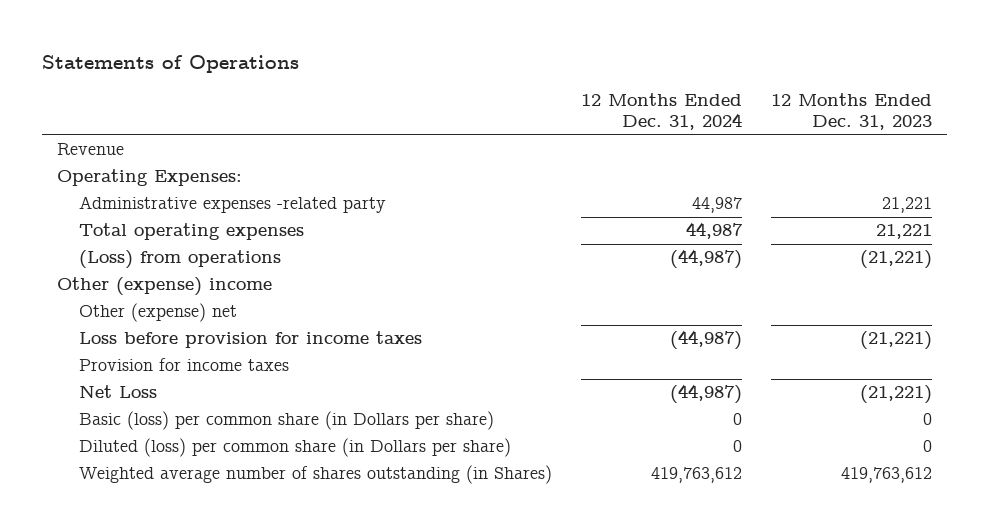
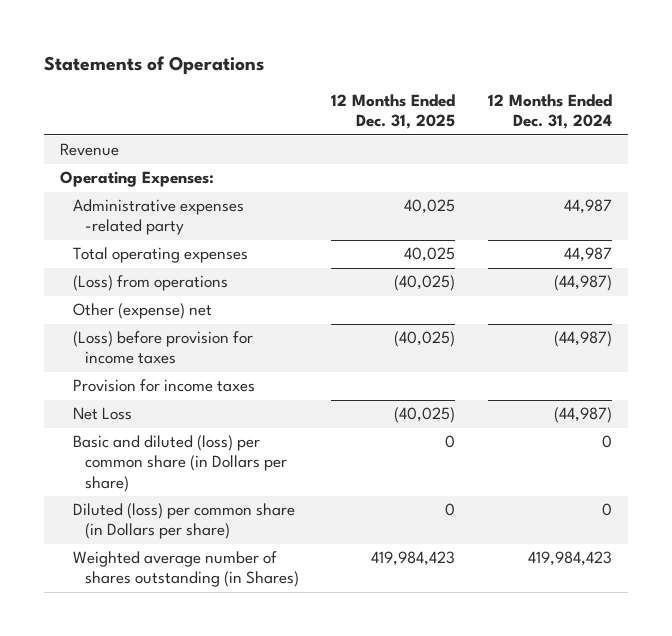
[771,92,933,131] 12 Months Ended Dec. 31, 2023 -> none
none -> [331,94,456,130] 12 Months Ended Dec. 31, 2025
[56,277,272,297] Other (expense) income -> none
[78,331,422,349] Loss before provision for income taxes -> [72,331,253,365] (Loss) before provision for income taxes
[78,411,494,431] Basic (loss) per common share (in Dollars per share) -> [72,435,287,492] Basic and diluted (loss) per common share (in Dollars per share)
[650,467,742,484] 419,763,612 -> [527,551,612,567] 419,984,423

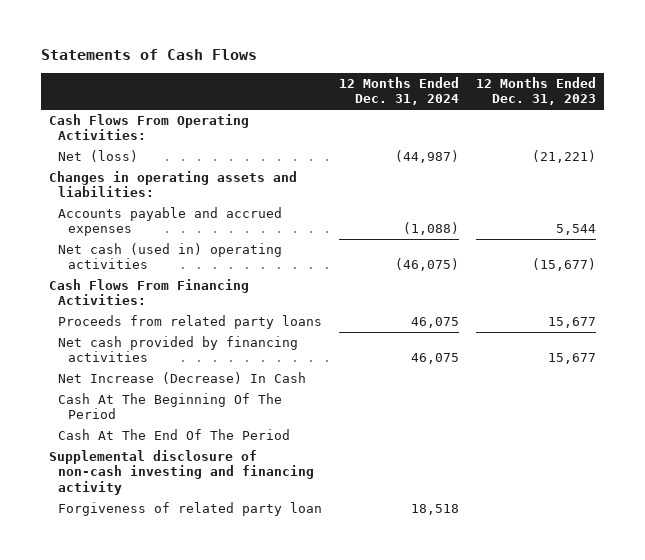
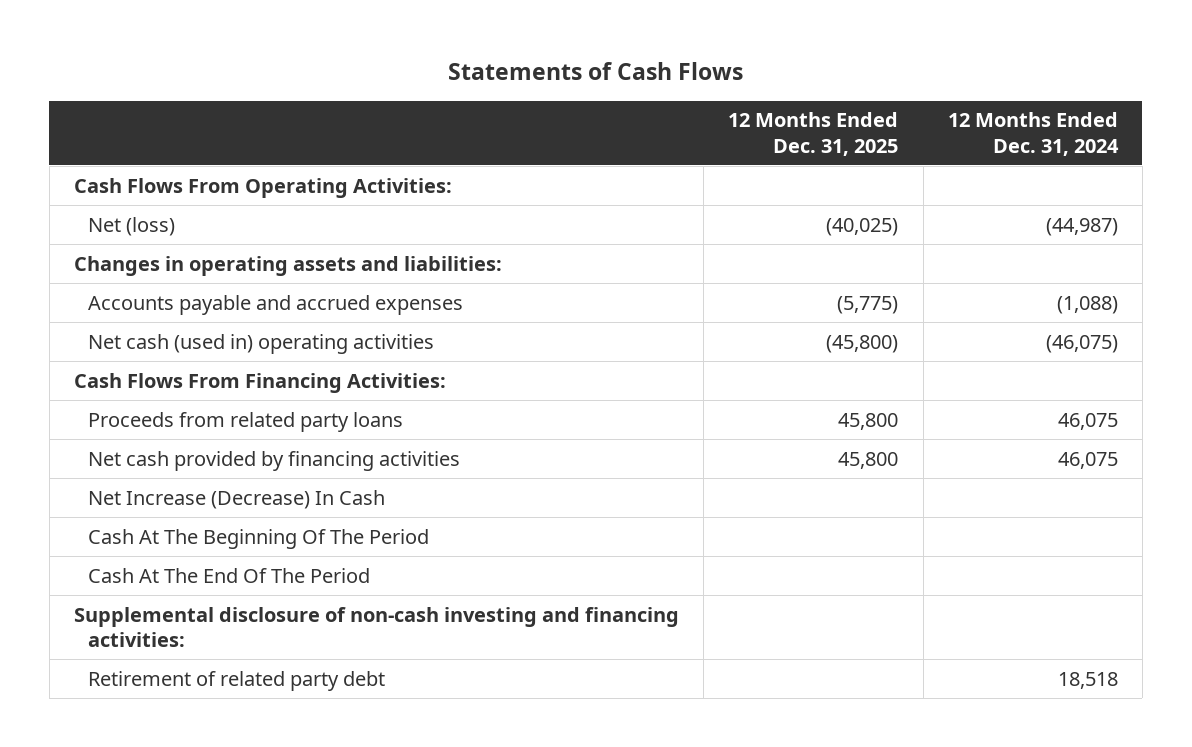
[475,76,596,106] 12 Months Ended Dec. 31, 2023 -> none
none -> [728,112,899,156] 12 Months Ended Dec. 31, 2025
[49,449,315,495] Supplemental disclosure of non-cash investing and financing activity -> [73,606,679,648] Supplemental disclosure of non-cash investing and financing activities:
[58,501,323,516] Forgiveness of related party loan -> [88,670,386,691] Retirement of related party debt

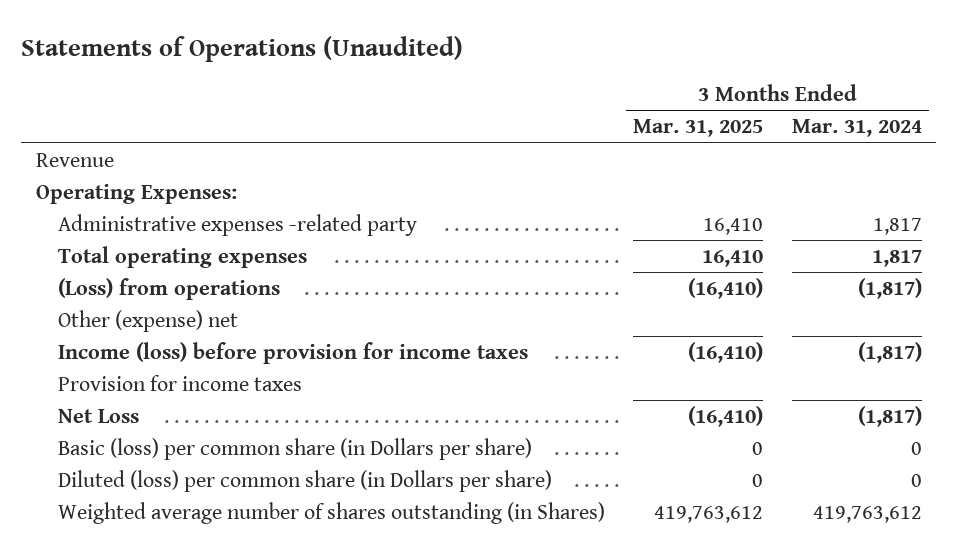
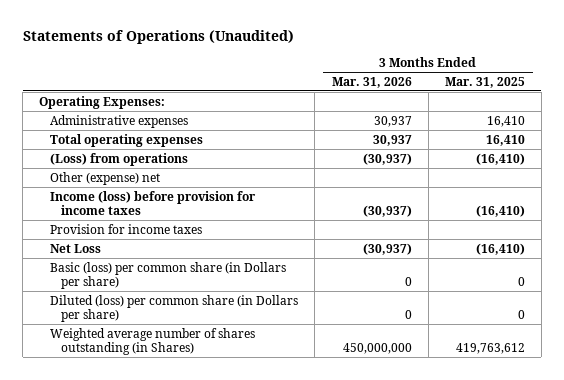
[791,119,922,138] Mar. 31, 2024 -> none
none -> [331,76,412,88] Mar. 31, 2026
[35,153,114,168] Revenue -> none
[57,214,417,237] Administrative expenses -related party -> [50,114,189,128] Administrative expenses

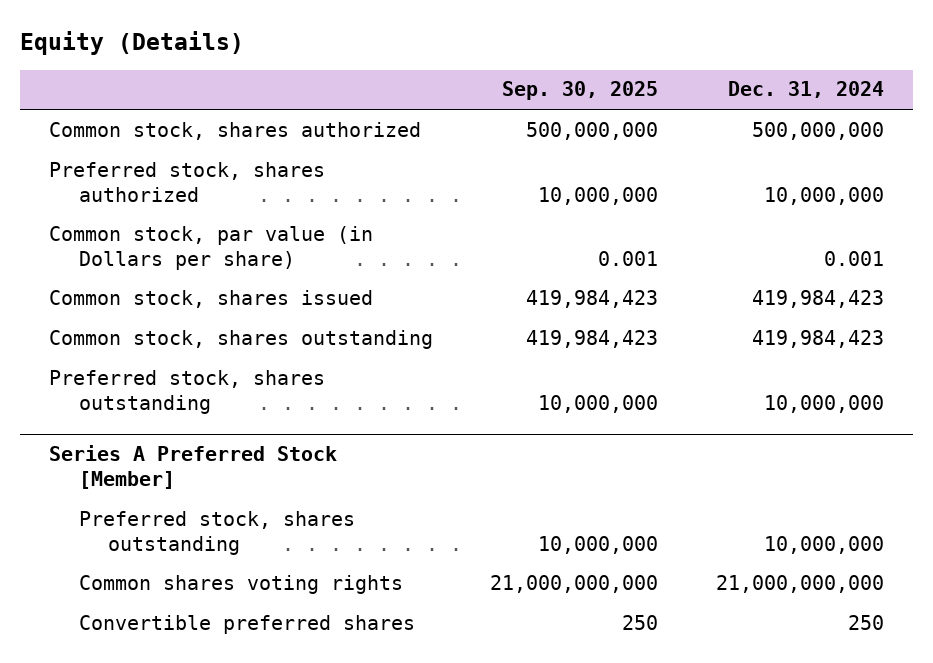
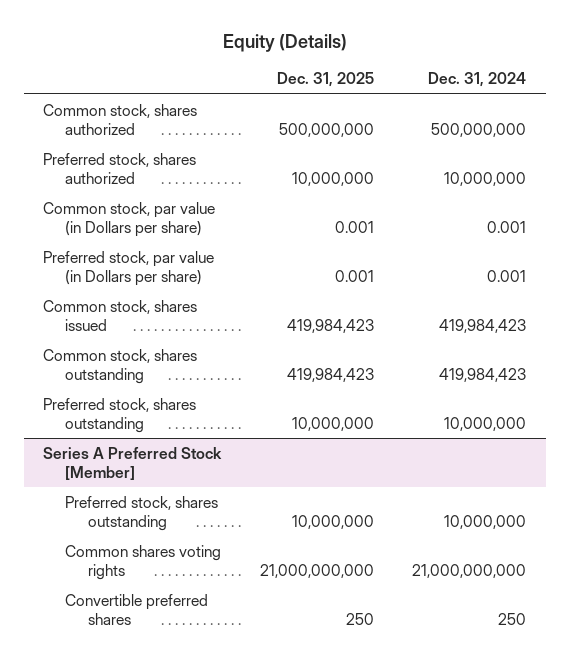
[502,81,659,101] Sep. 30, 2025 -> none
none -> [276,72,374,88] Dec. 31, 2025
none -> [42,251,214,286] Preferred stock, par value (in Dollars per share)

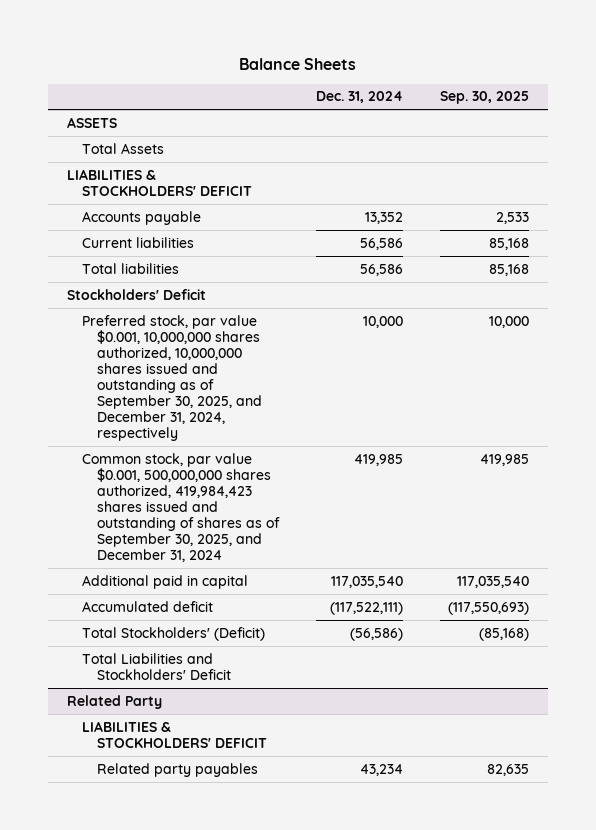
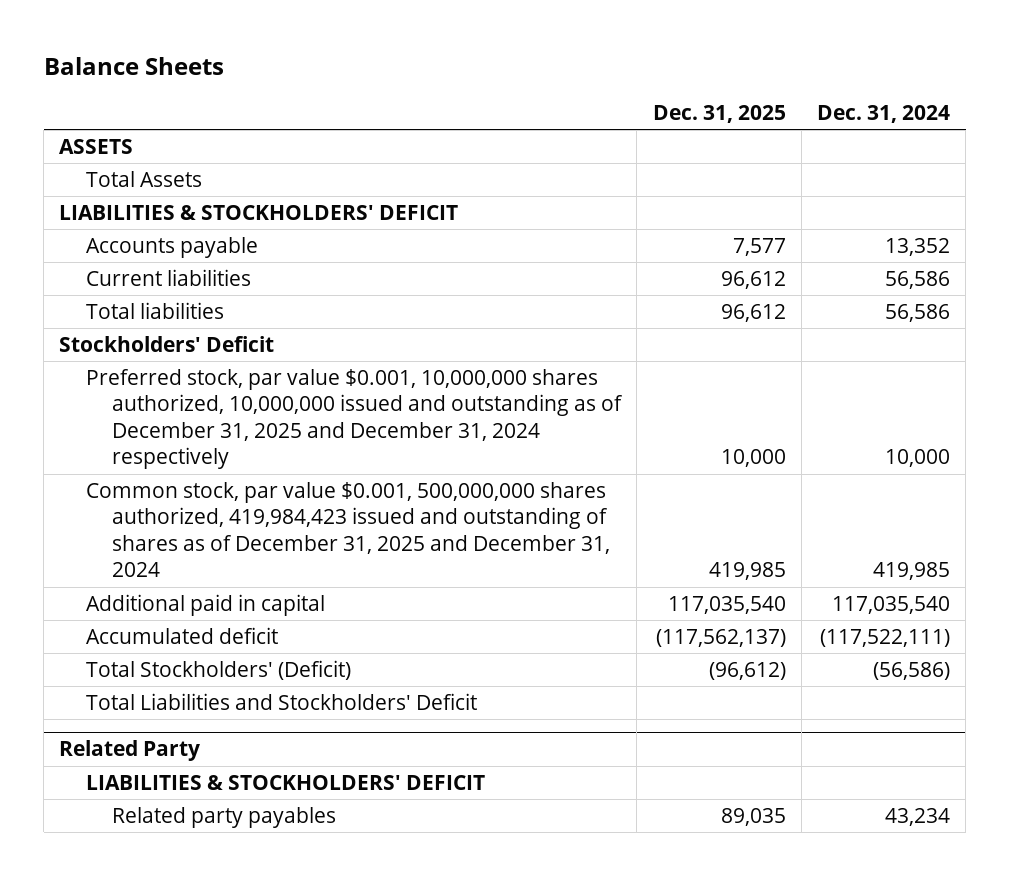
[440,91,530,105] Sep. 30, 2025 -> none
none -> [652,104,786,123] Dec. 31, 2025
[81,314,262,442] Preferred stock, par value $0.001, 10,000,000 shares authorized, 10,000,000 shares issued and outstanding as of September 30, 2025, and December 31, 2024, respectively -> [85,368,624,470] Preferred stock, par value $0.001, 10,000,000 shares authorized, 10,000,000 issued and outstanding as of December 31, 2025 and December 31, 2024 respectively
[81,452,280,563] Common stock, par value $0.001, 500,000,000 shares authorized, 419,984,423 shares issued and outstanding of shares as of September 30, 2025, and December 31, 2024 -> [85,481,611,578] Common stock, par value $0.001, 500,000,000 shares authorized, 419,984,423 issued and outstanding of shares as of December 31, 2025 and December 31, 2024

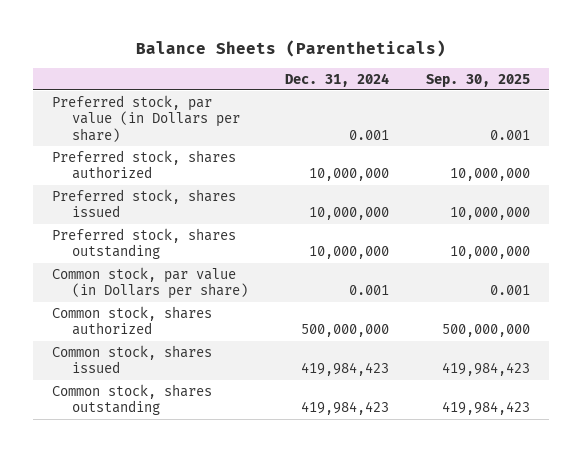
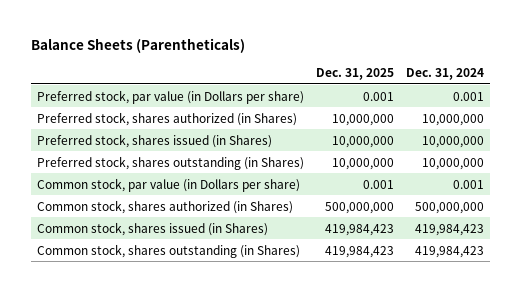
[425,73,530,87] Sep. 30, 2025 -> none
none -> [316,67,395,80] Dec. 31, 2025
[51,149,236,180] Preferred stock, shares authorized -> [37,111,298,126] Preferred stock, shares authorized (in Shares)
[51,188,236,218] Preferred stock, shares issued -> [37,133,273,148] Preferred stock, shares issued (in Shares)
[51,227,236,260] Preferred stock, shares outstanding -> [37,155,305,170] Preferred stock, shares outstanding (in Shares)
[51,305,212,336] Common stock, shares authorized -> [37,199,294,214] Common stock, shares authorized (in Shares)
[51,344,212,374] Common stock, shares issued -> [37,221,269,236] Common stock, shares issued (in Shares)
[51,383,212,416] Common stock, shares outstanding -> [37,243,301,258] Common stock, shares outstanding (in Shares)

